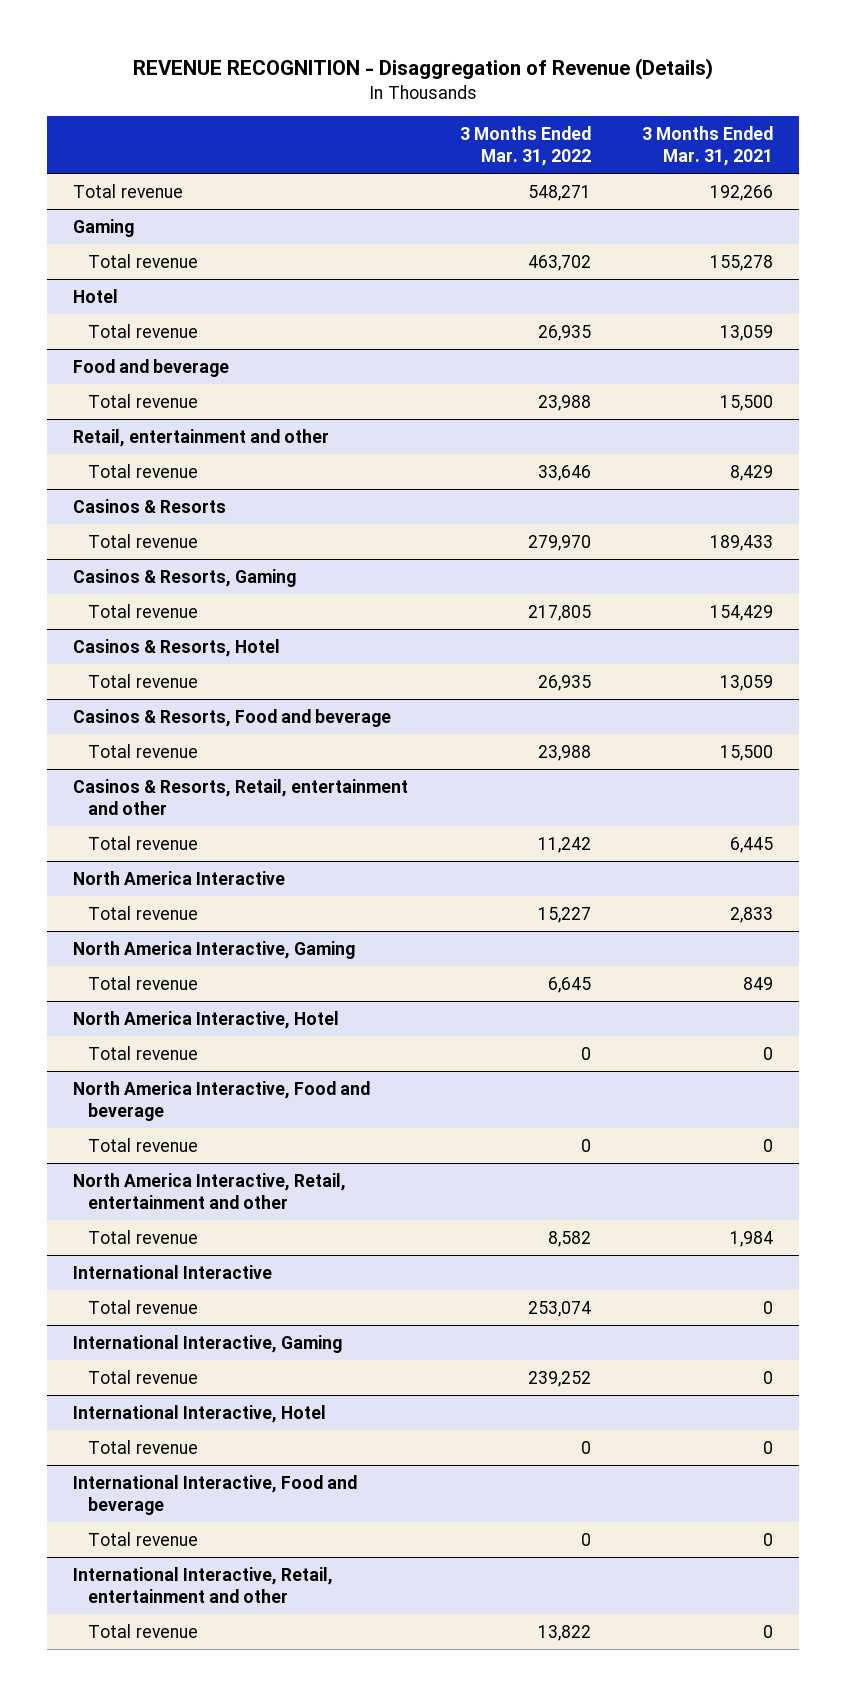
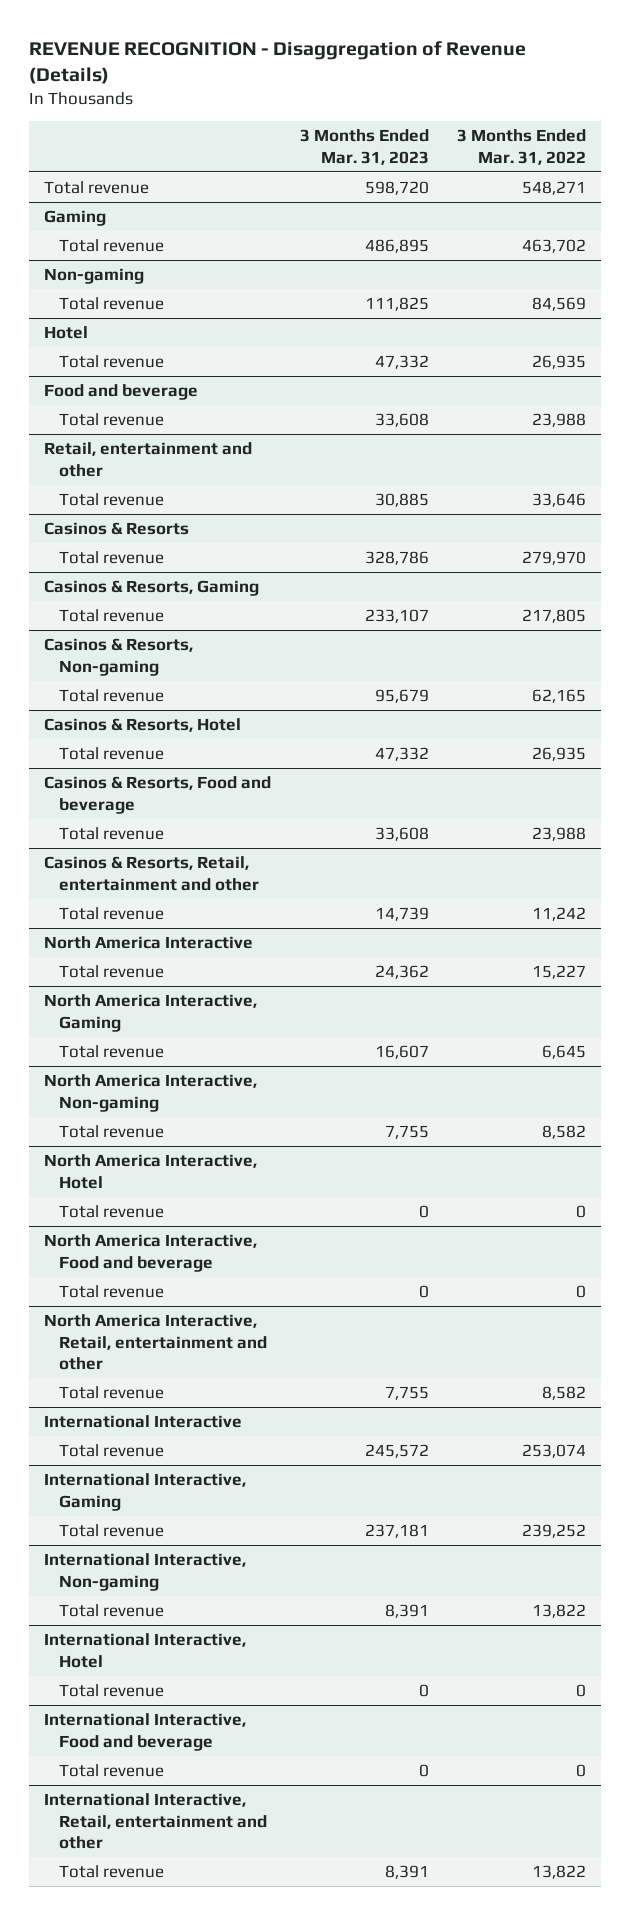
[642,126,774,167] 3 Months Ended Mar. 31, 2021 -> none
none -> [299,129,429,165] 3 Months Ended Mar. 31, 2023
none -> [43,268,144,285] Non-gaming
none -> [58,297,164,311] Total revenue
none -> [43,638,193,676] Casinos & Resorts, Non-gaming
none -> [58,689,164,703] Total revenue
none -> [43,1074,257,1112] North America Interactive, Non-gaming
none -> [58,1125,164,1139] Total revenue
none -> [43,1553,246,1591] International Interactive, Non-gaming
none -> [58,1604,164,1618] Total revenue

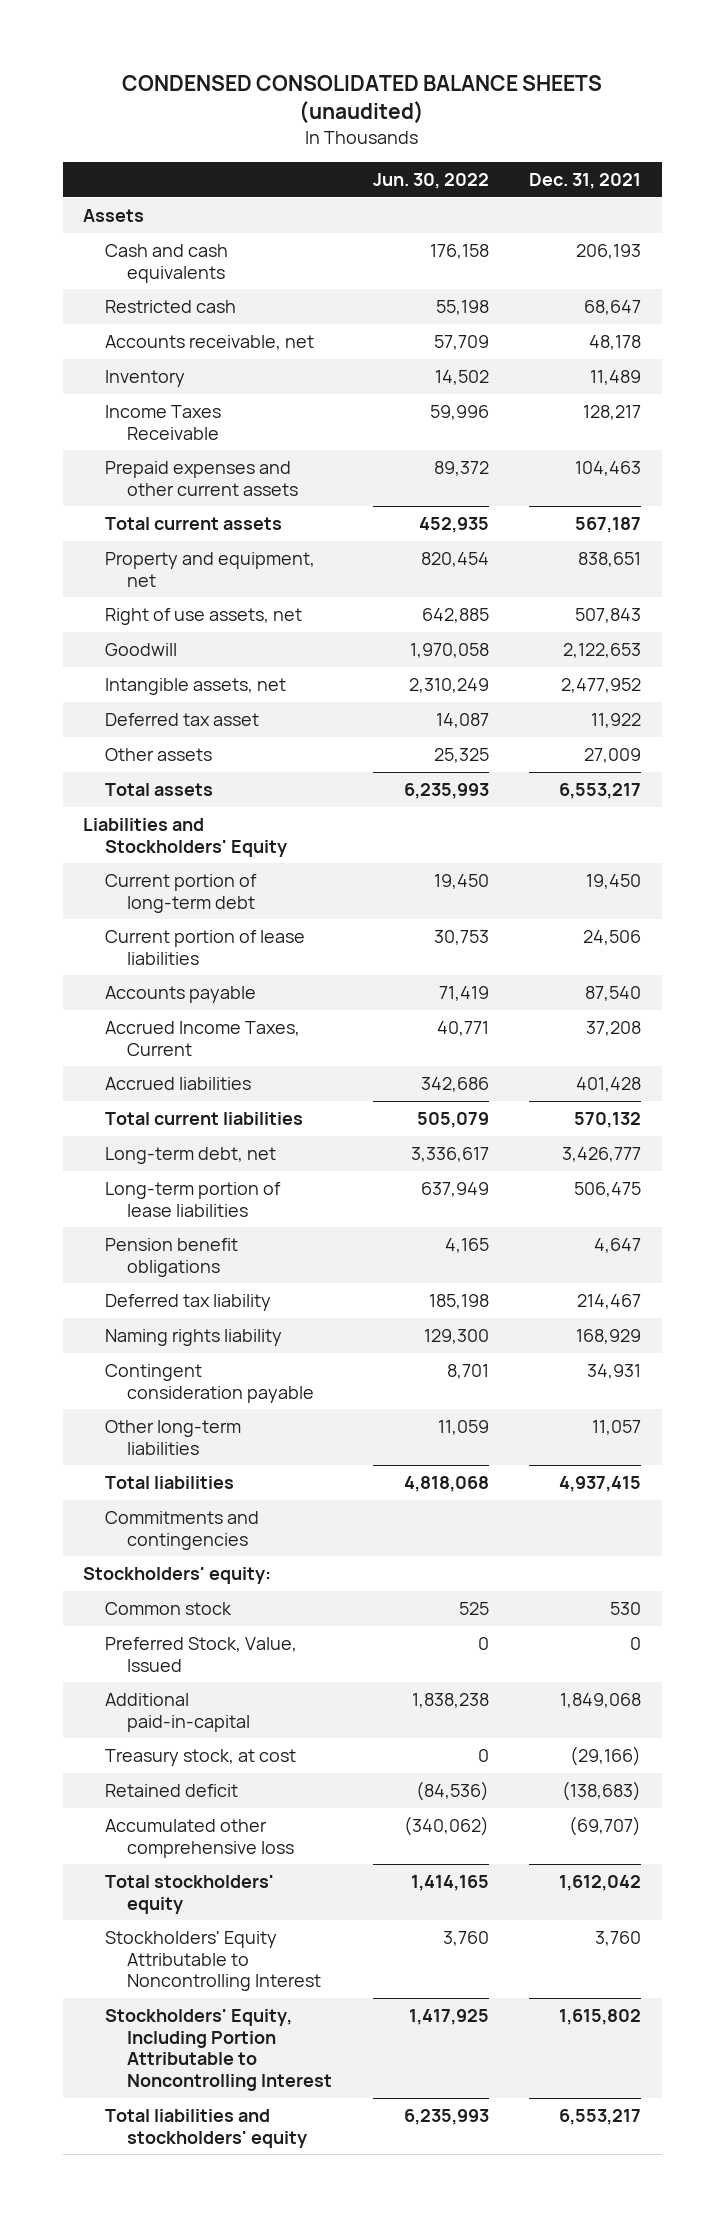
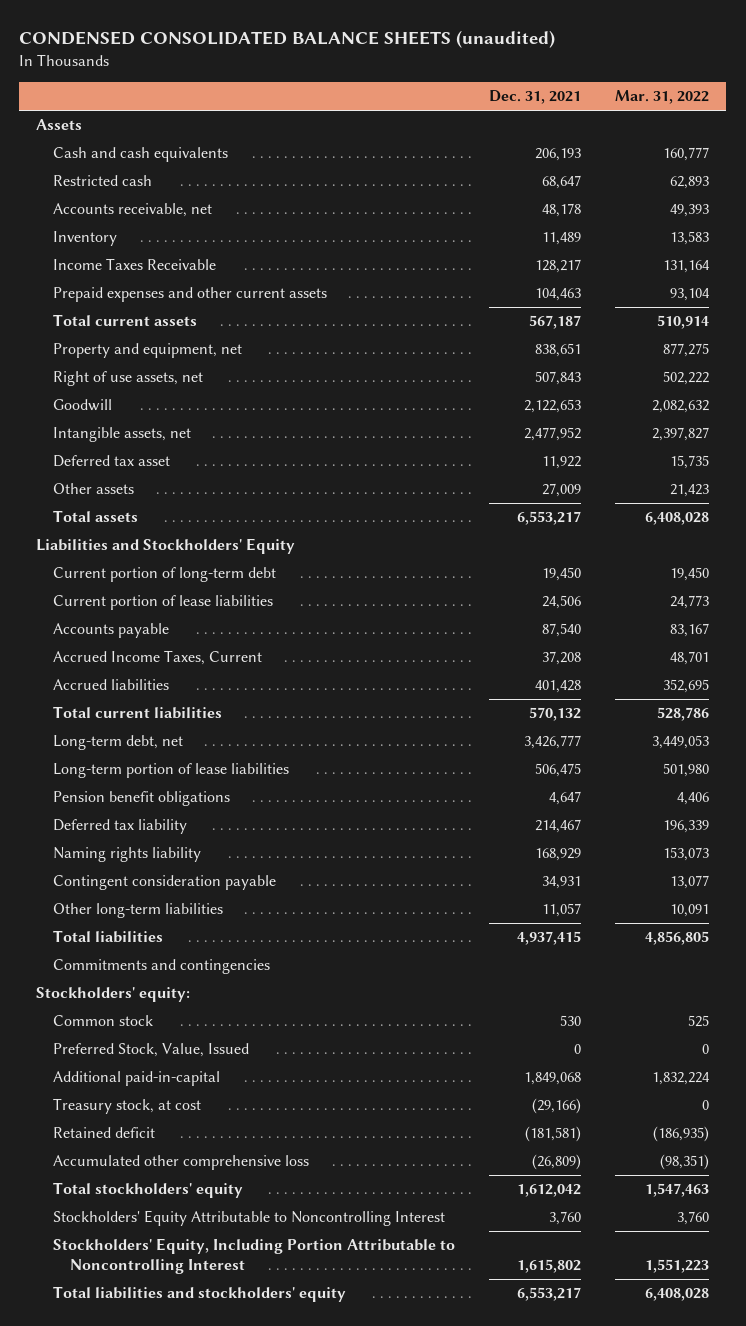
[372,172,489,189] Jun. 30, 2022 -> none
none -> [615,90,710,105] Mar. 31, 2022
[562,1781,642,1802] (138,683) -> [525,1126,582,1143] (181,581)
[569,1816,642,1837] (69,707) -> [532,1154,582,1171] (26,809)

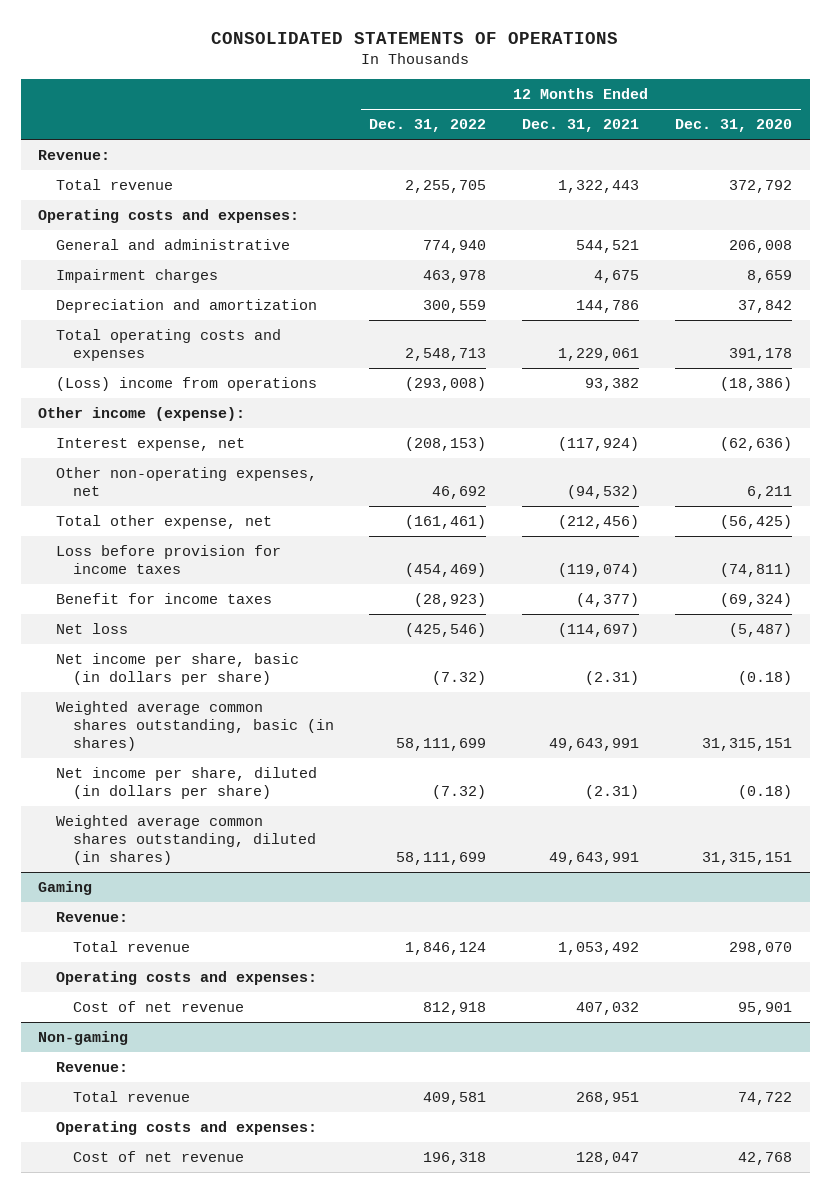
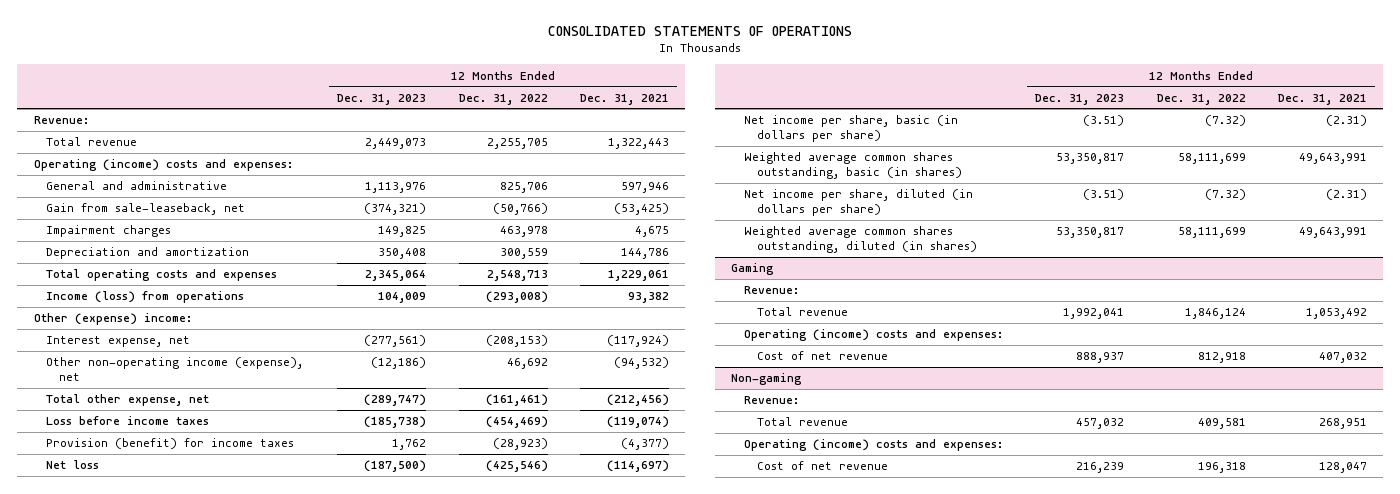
[674,119,792,133] Dec. 31, 2020 -> none
none -> [337,93,427,105] Dec. 31, 2023
[38,208,300,223] Operating costs and expenses: -> [33,159,293,172] Operating (income) costs and expenses:
[423,239,487,253] 774,940 -> [499,182,548,194] 825,706
[576,239,640,253] 544,521 -> [621,182,670,194] 597,946
none -> [46,203,246,216] Gain from sale-leaseback, net
[55,376,317,391] (Loss) income from operations -> [46,291,245,304] Income (loss) from operations
[38,406,246,421] Other income (expense): -> [33,313,192,326] Other (expense) income:
[55,466,317,497] Other non-operating expenses, net -> [46,357,304,381] Other non-operating income (expense), net
[55,544,281,575] Loss before provision for income taxes -> [46,416,210,426] Loss before income taxes
[55,592,272,604] Benefit for income taxes -> [46,438,295,450] Provision (benefit) for income taxes
[55,970,317,985] Operating costs and expenses: -> [744,329,1004,342] Operating (income) costs and expenses:
[55,1120,317,1135] Operating costs and expenses: -> [744,439,1004,452] Operating (income) costs and expenses:

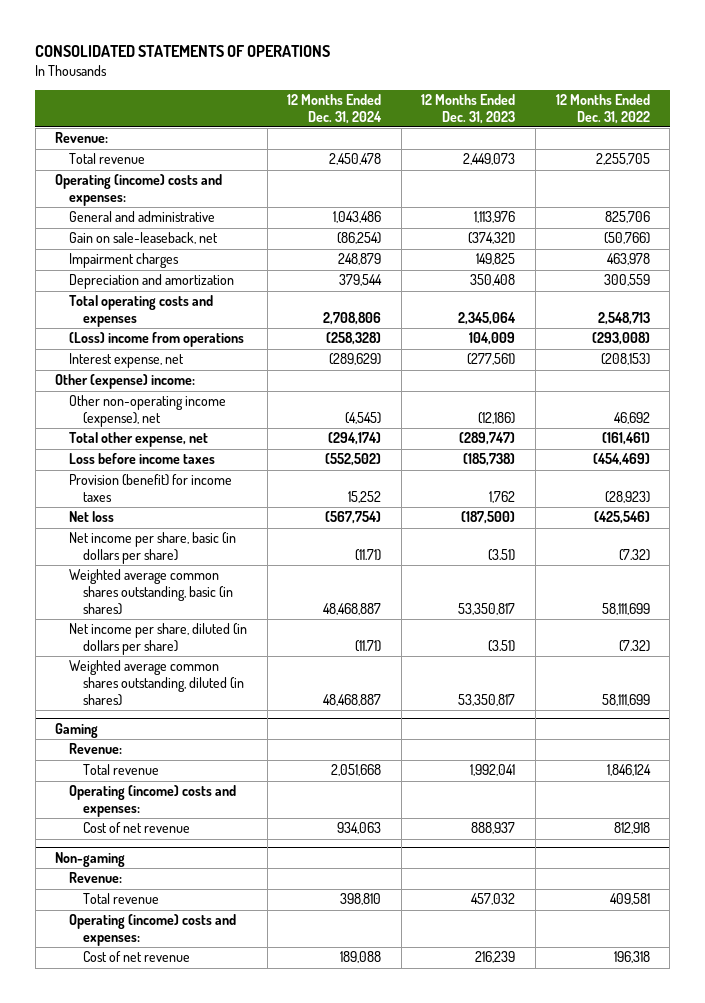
[580,93,670,105] Dec. 31, 2021 -> none
none -> [287,93,383,124] 12 Months Ended Dec. 31, 2024
[46,203,246,216] Gain from sale-leaseback, net -> [69,232,219,245] Gain on sale-leaseback, net
[46,291,245,304] Income (loss) from operations -> [69,332,245,348] (Loss) income from operations
[33,313,192,326] Other (expense) income: -> [55,374,196,390] Other (expense) income:

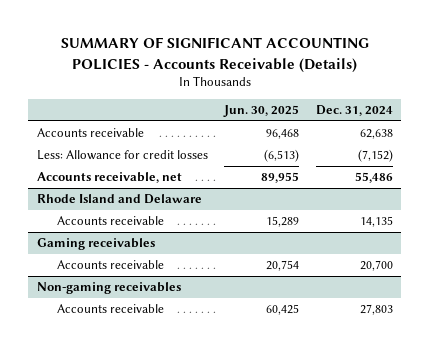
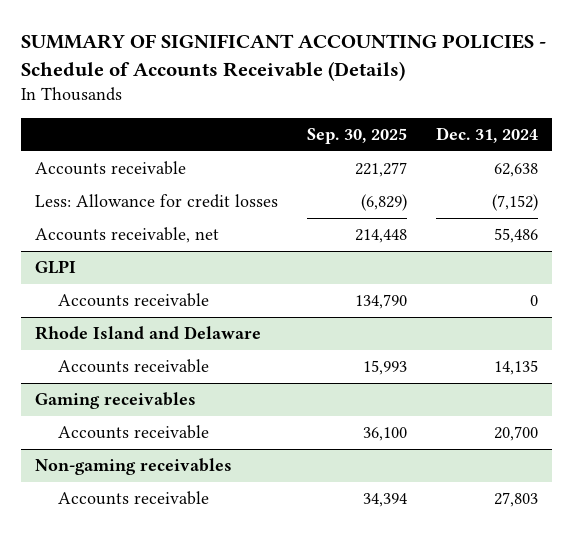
[60,37,369,73] SUMMARY OF SIGNIFICANT ACCOUNTING POLICIES - Accounts Receivable (Details) -> [20,34,546,81] SUMMARY OF SIGNIFICANT ACCOUNTING POLICIES - Schedule of Accounts Receivable (Details)
[223,105,300,118] Jun. 30, 2025 -> none
none -> [307,128,408,145] Sep. 30, 2025
none -> [35,260,77,275] GLPI
none -> [58,293,210,308] Accounts receivable

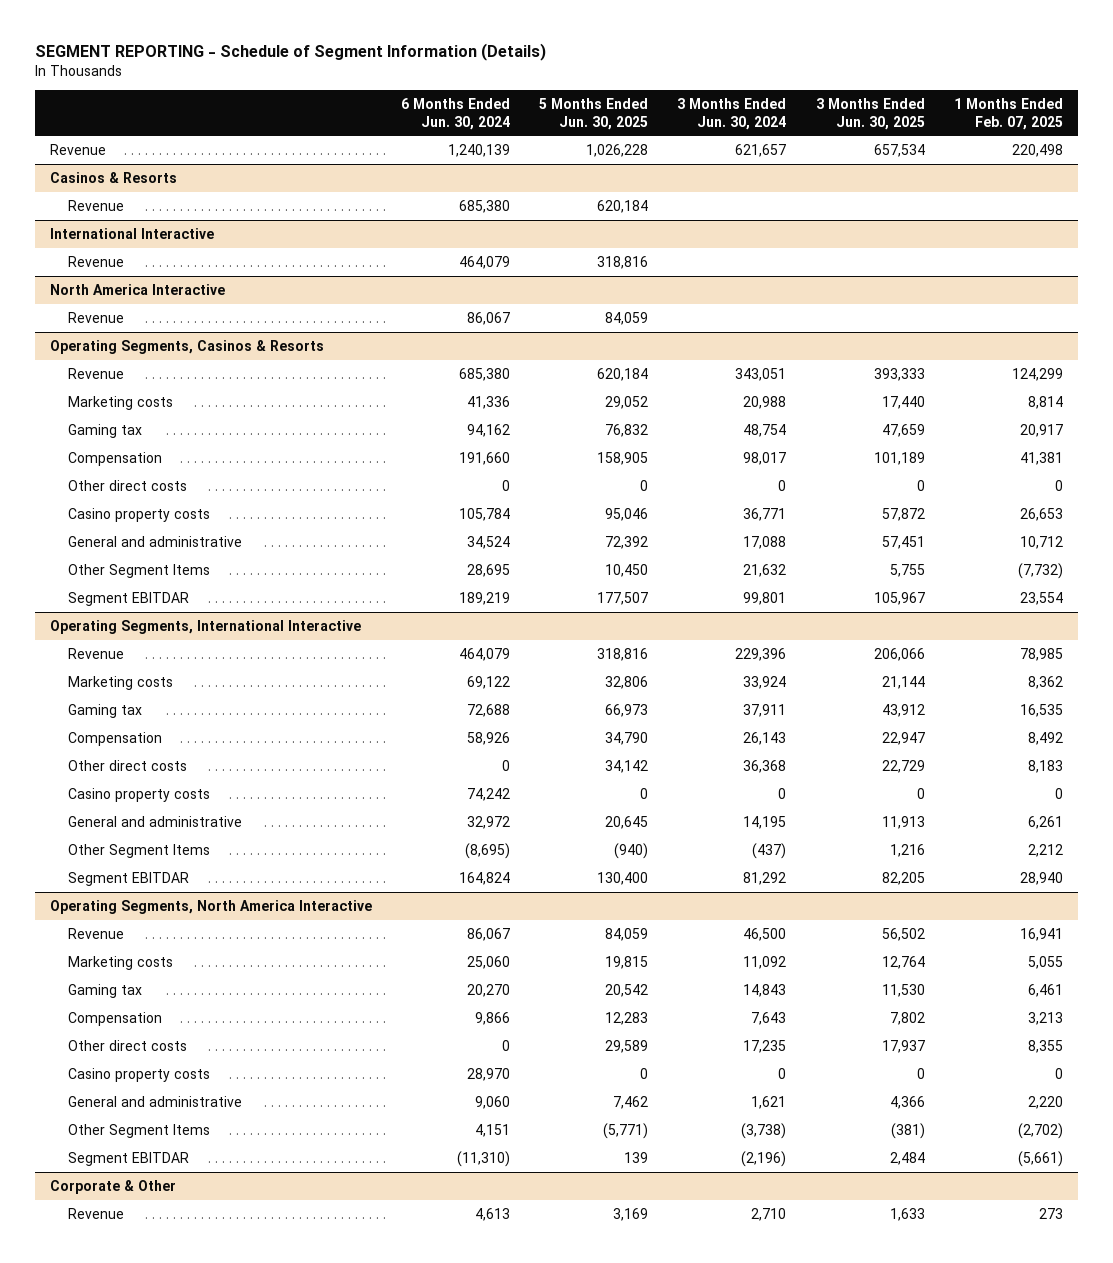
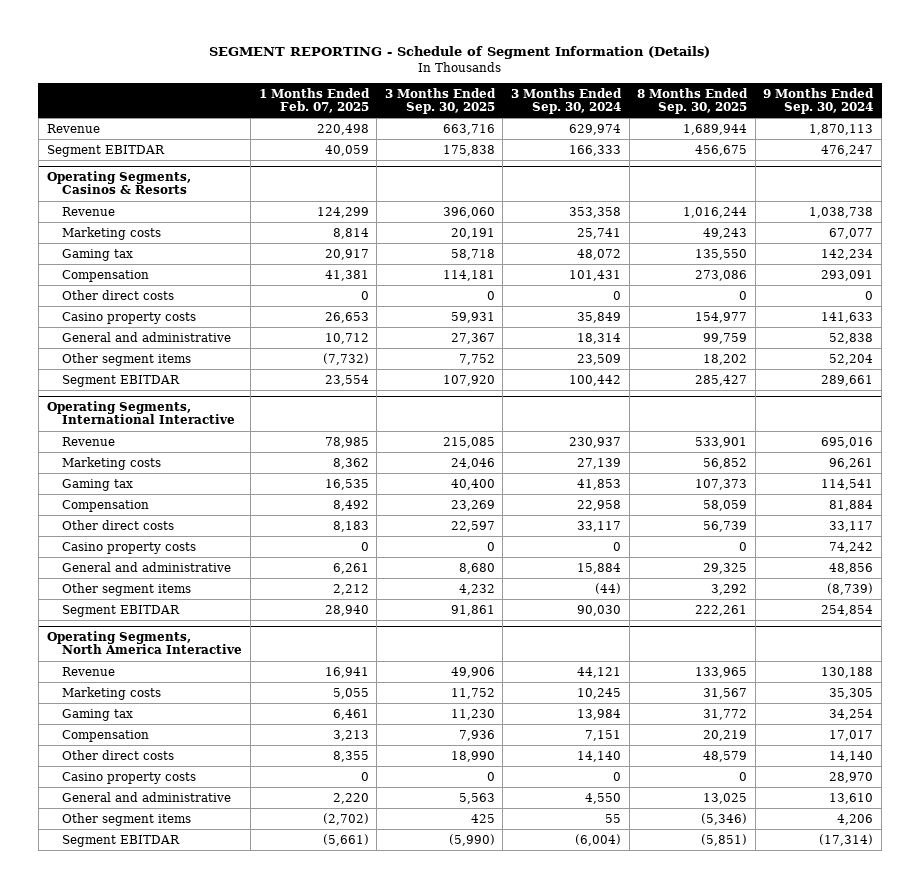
[400,97,510,130] 6 Months Ended Jun. 30, 2024 -> none
[539,97,649,130] 5 Months Ended Jun. 30, 2025 -> none
[677,97,787,130] 3 Months Ended Jun. 30, 2024 -> none
[815,97,925,130] 3 Months Ended Jun. 30, 2025 -> none
none -> [384,87,496,115] 3 Months Ended Sep. 30, 2025
none -> [510,87,622,115] 3 Months Ended Sep. 30, 2024
none -> [637,87,749,115] 8 Months Ended Sep. 30, 2025
none -> [763,87,875,115] 9 Months Ended Sep. 30, 2024
[49,171,177,183] Casinos & Resorts -> none
[67,199,124,211] Revenue -> none
[49,227,214,239] International Interactive -> none
[67,255,124,267] Revenue -> none
[49,283,225,295] North America Interactive -> none
[67,311,124,323] Revenue -> none
none -> [46,144,165,157] Segment EBITDAR
[67,563,210,578] Other Segment Items -> [62,352,192,366] Other segment items
[67,843,210,858] Other Segment Items -> [62,582,192,596] Other segment items
[67,1123,210,1138] Other Segment Items -> [62,812,192,826] Other segment items
[49,1179,176,1194] Corporate & Other -> none
[67,1207,124,1219] Revenue -> none

